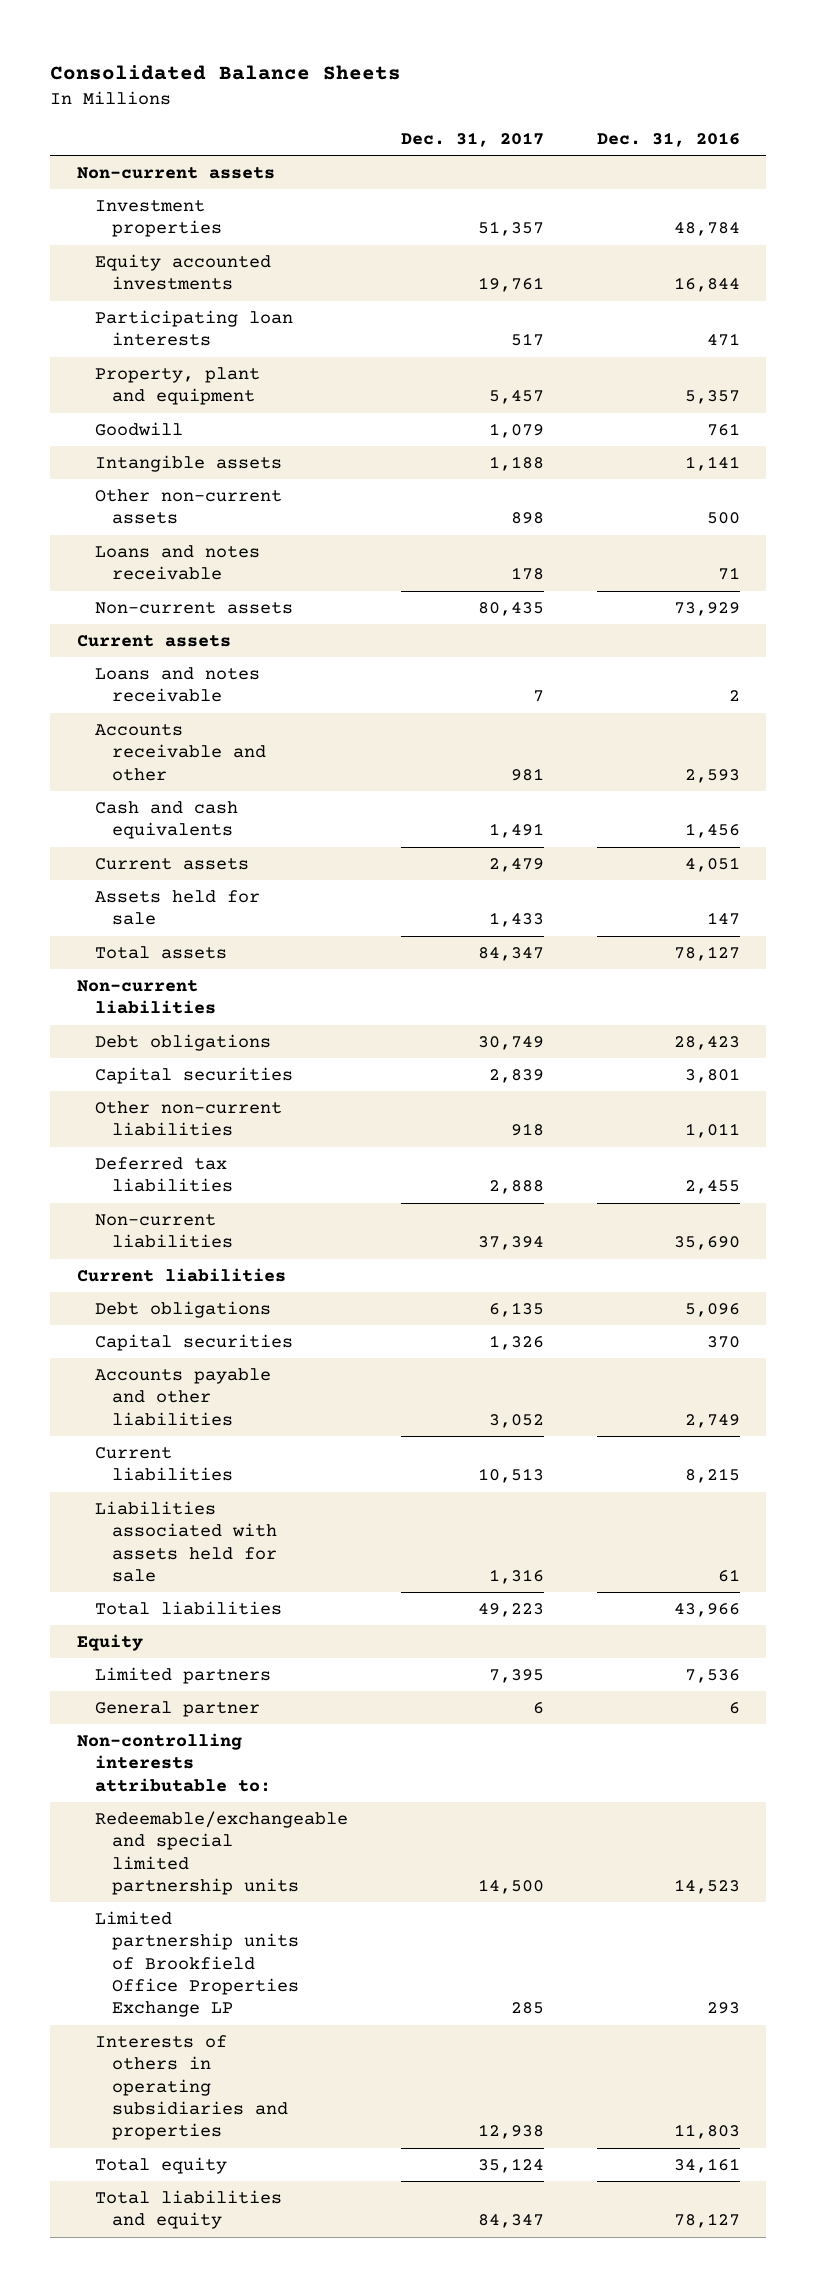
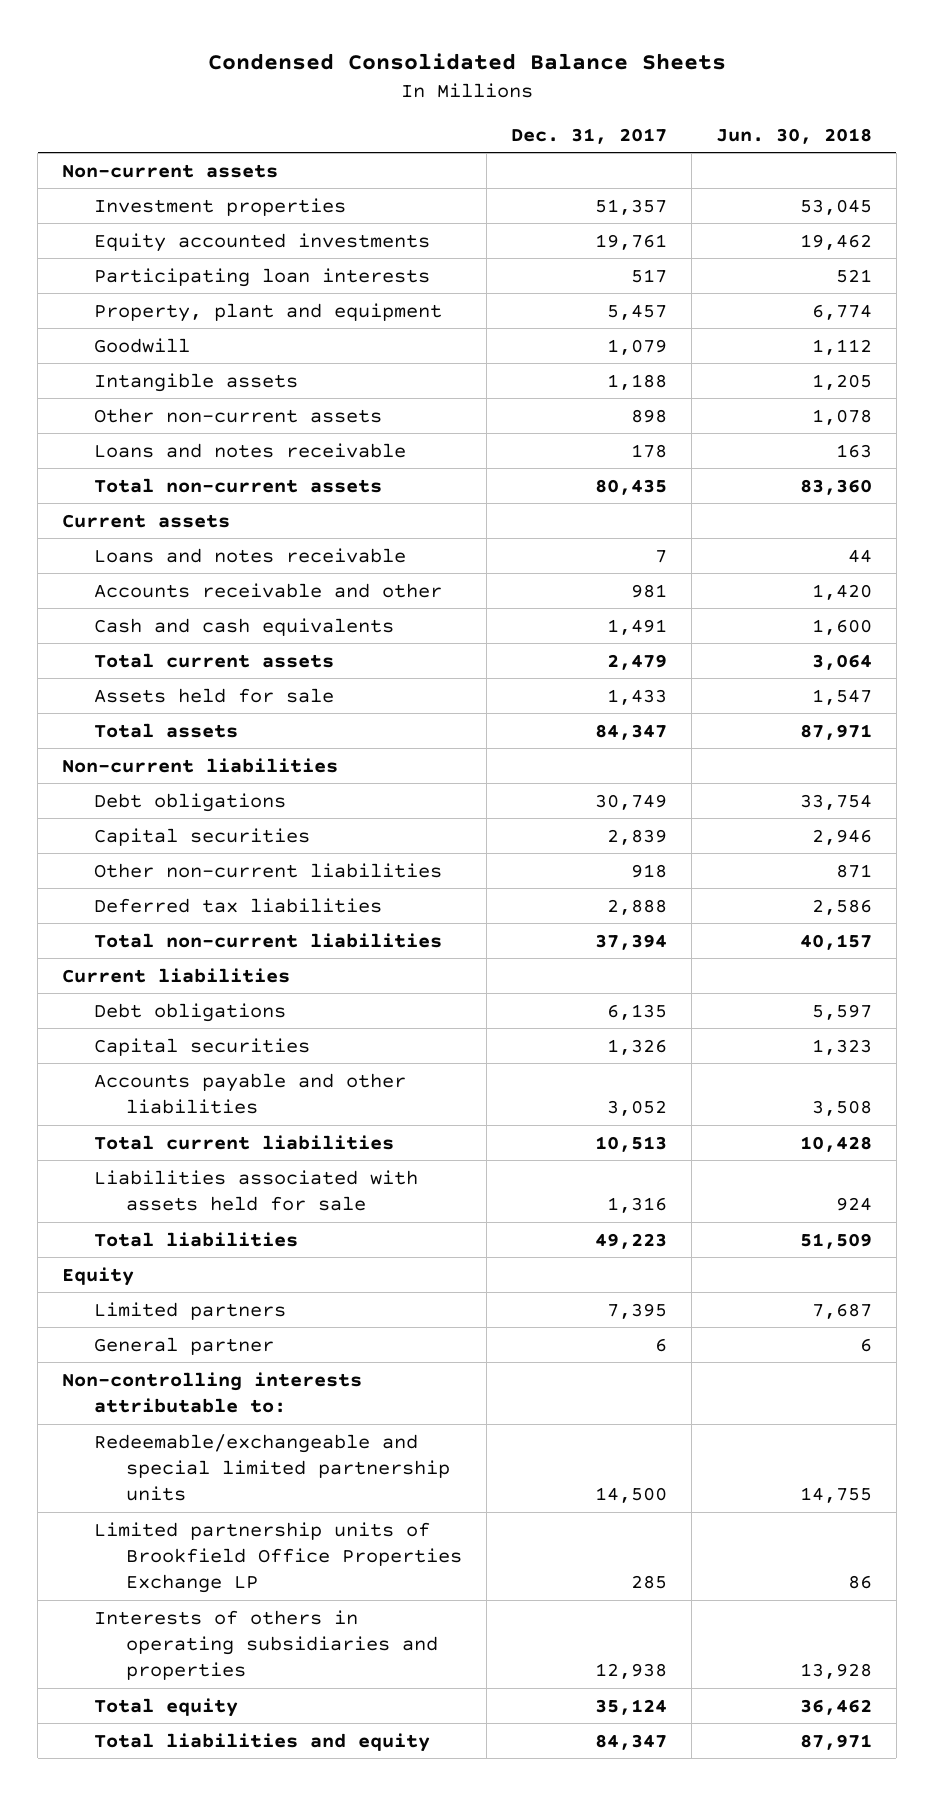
[50,64,402,80] Consolidated Balance Sheets -> [208,53,727,71] Condensed Consolidated Balance Sheets
[596,132,740,148] Dec. 31, 2016 -> none
none -> [715,127,872,144] Jun. 30, 2018
[94,602,293,615] Non-current assets -> [94,477,383,493] Total non-current assets
[94,858,249,871] Current assets -> [94,652,335,668] Total current assets
[94,1214,234,1249] Non-current liabilities -> [94,932,443,948] Total non-current liabilities
[94,1447,234,1482] Current liabilities -> [94,1134,395,1150] Total current liabilities

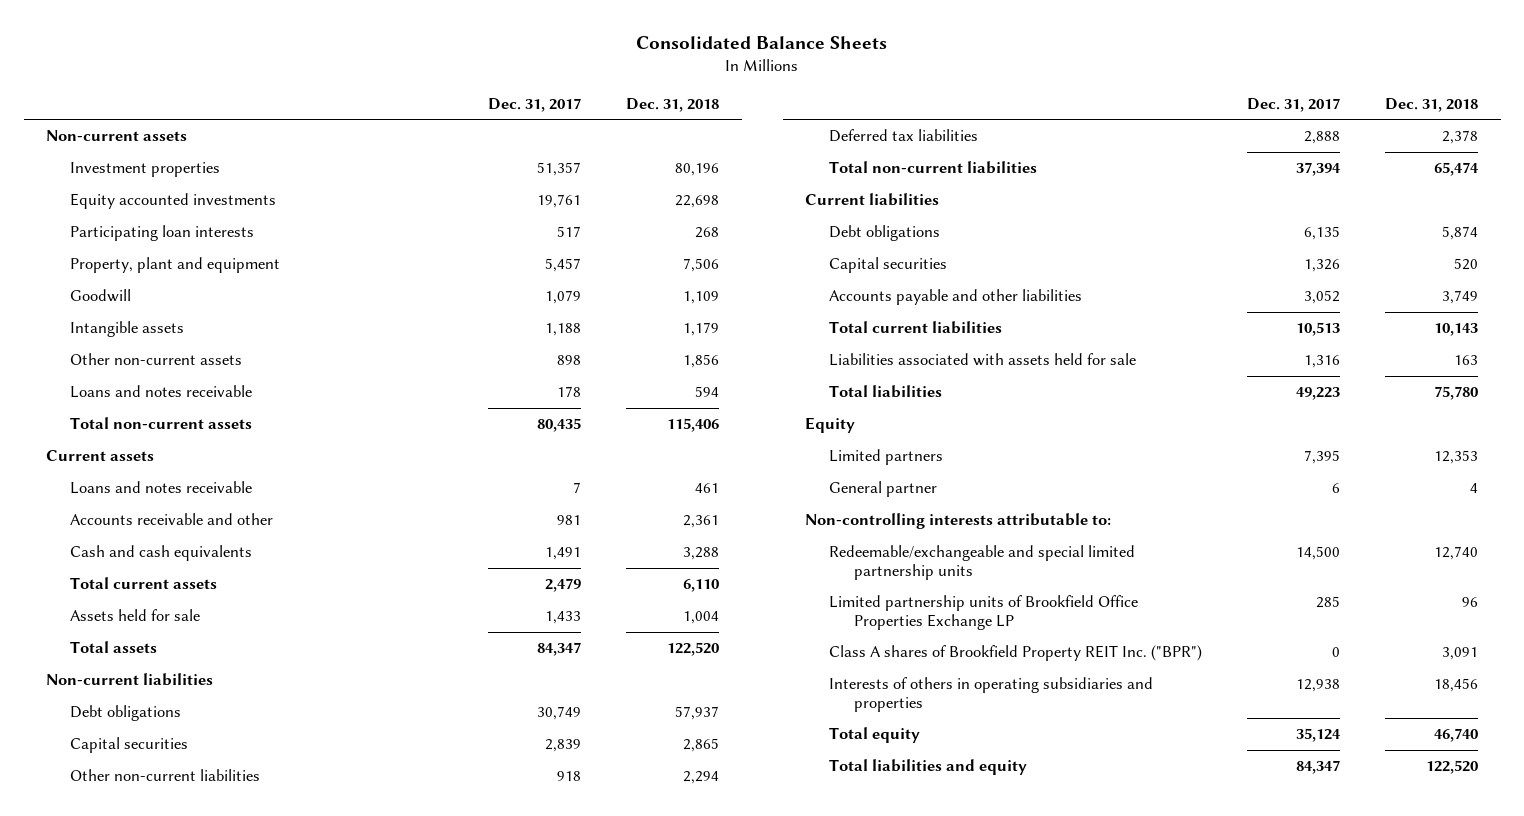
[208,53,727,71] Condensed Consolidated Balance Sheets -> [636,36,888,50] Consolidated Balance Sheets
[715,127,872,144] Jun. 30, 2018 -> none
none -> [626,97,720,112] Dec. 31, 2018
none -> [829,645,1203,662] Class A shares of Brookfield Property REIT Inc. ("BPR")

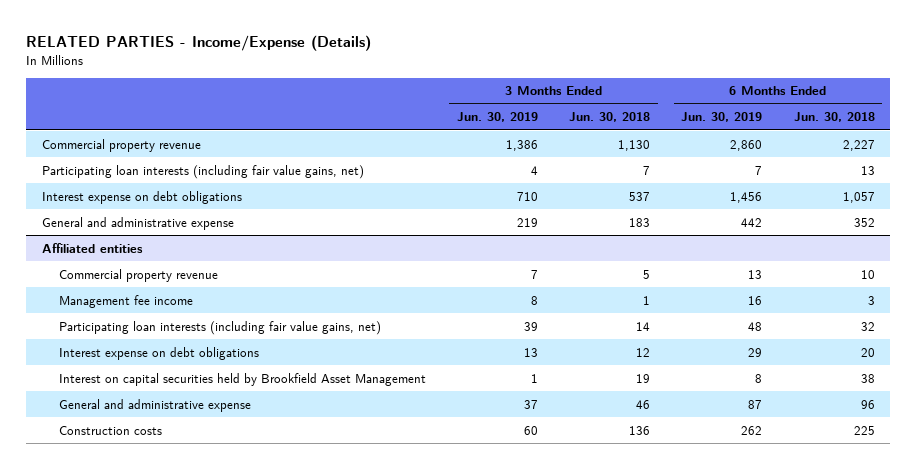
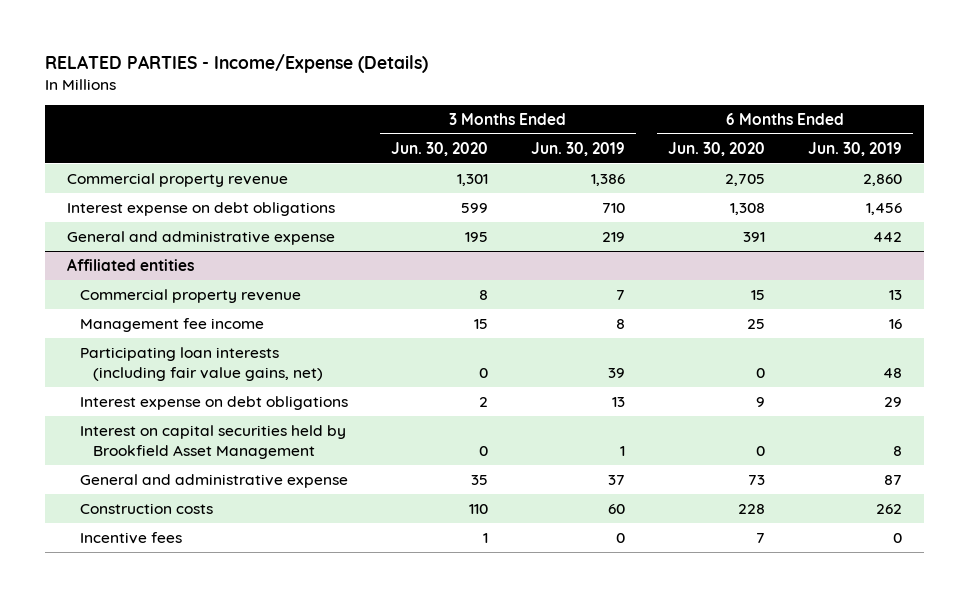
[569,112,651,123] Jun. 30, 2018 -> none
[793,112,875,123] Jun. 30, 2018 -> none
none -> [391,141,489,156] Jun. 30, 2020
none -> [668,141,766,156] Jun. 30, 2020
[41,164,364,179] Participating loan interests (including fair value gains, net) -> none
none -> [80,531,183,544] Incentive fees

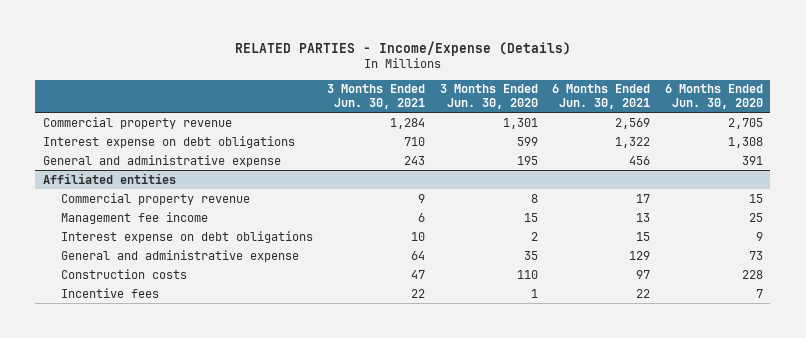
[531,141,626,156] Jun. 30, 2019 -> none
[808,141,903,156] Jun. 30, 2019 -> none
none -> [327,84,426,109] 3 Months Ended Jun. 30, 2021
none -> [552,84,651,109] 6 Months Ended Jun. 30, 2021
[80,346,324,381] Participating loan interests (including fair value gains, net) -> none
[80,424,347,459] Interest on capital securities held by Brookfield Asset Management -> none

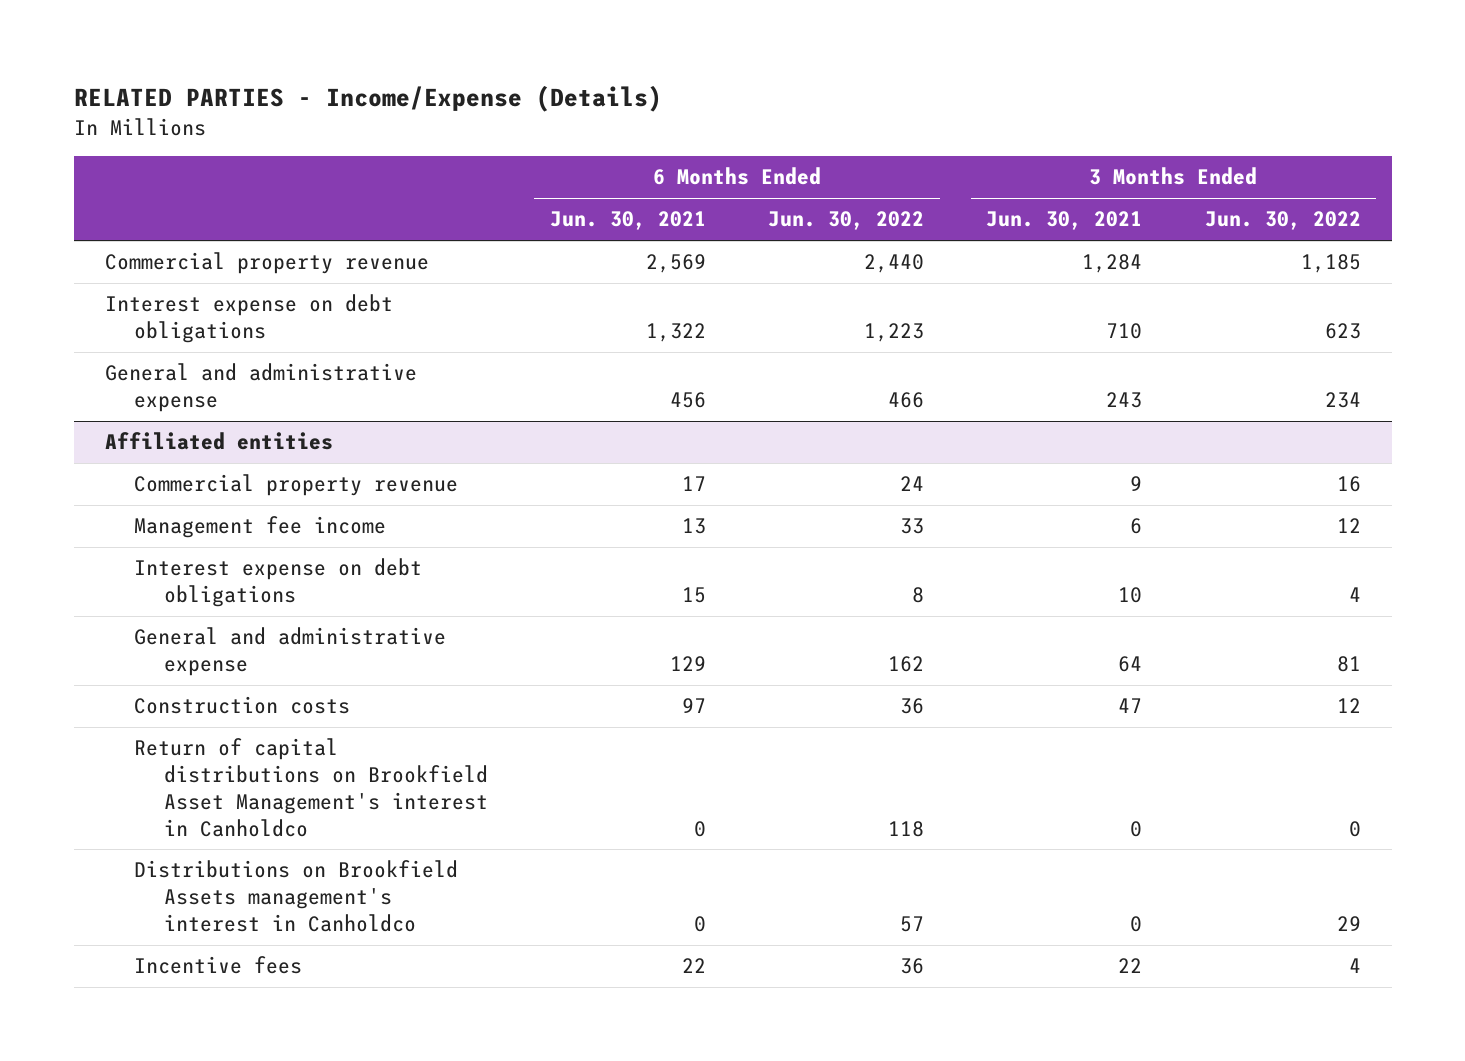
[439,84,538,109] 3 Months Ended Jun. 30, 2020 -> none
[665,84,764,109] 6 Months Ended Jun. 30, 2020 -> none
none -> [768,211,925,231] Jun. 30, 2022
none -> [1204,211,1361,231] Jun. 30, 2022
none -> [134,738,488,837] Return of capital distributions on Brookfield Asset Management's interest in Canholdco
none -> [134,860,459,932] Distributions on Brookfield Assets management's interest in Canholdco

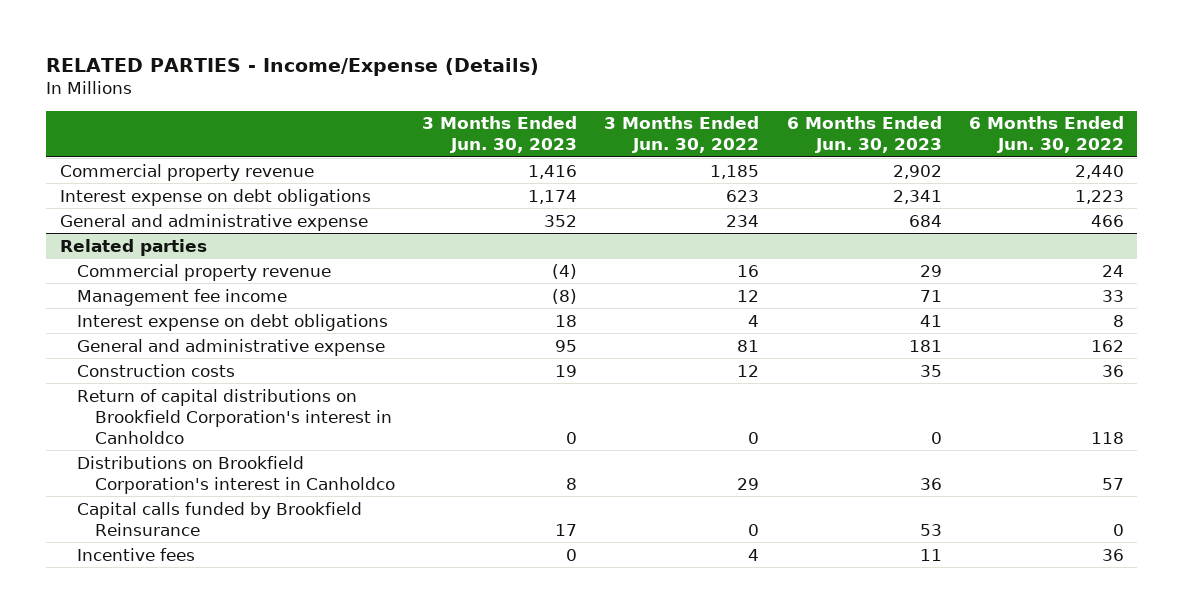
[549,211,706,231] Jun. 30, 2021 -> none
[986,211,1143,231] Jun. 30, 2021 -> none
none -> [422,116,578,154] 3 Months Ended Jun. 30, 2023
none -> [786,116,942,154] 6 Months Ended Jun. 30, 2023
[104,432,333,451] Affiliated entities -> [59,238,207,256] Related parties
[134,738,488,837] Return of capital distributions on Brookfield Asset Management's interest in Canholdco -> [77,388,393,444] Return of capital distributions on Brookfield Corporation's interest in Canholdco
[134,860,459,932] Distributions on Brookfield Assets management's interest in Canholdco -> [77,455,396,494] Distributions on Brookfield Corporation's interest in Canholdco
none -> [77,501,363,536] Capital calls funded by Brookfield Reinsurance

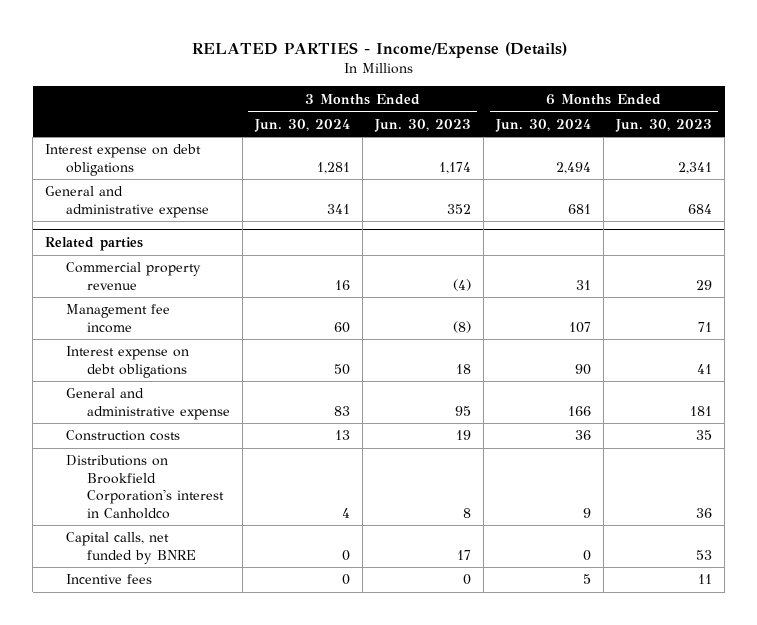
[604,116,760,154] 3 Months Ended Jun. 30, 2022 -> none
[968,116,1124,154] 6 Months Ended Jun. 30, 2022 -> none
none -> [253,118,350,132] Jun. 30, 2024
none -> [494,118,591,132] Jun. 30, 2024
[59,163,314,181] Commercial property revenue -> none
[77,388,393,444] Return of capital distributions on Brookfield Corporation's interest in Canholdco -> none
[77,501,363,536] Capital calls funded by Brookfield Reinsurance -> [65,532,196,564] Capital calls, net funded by BNRE

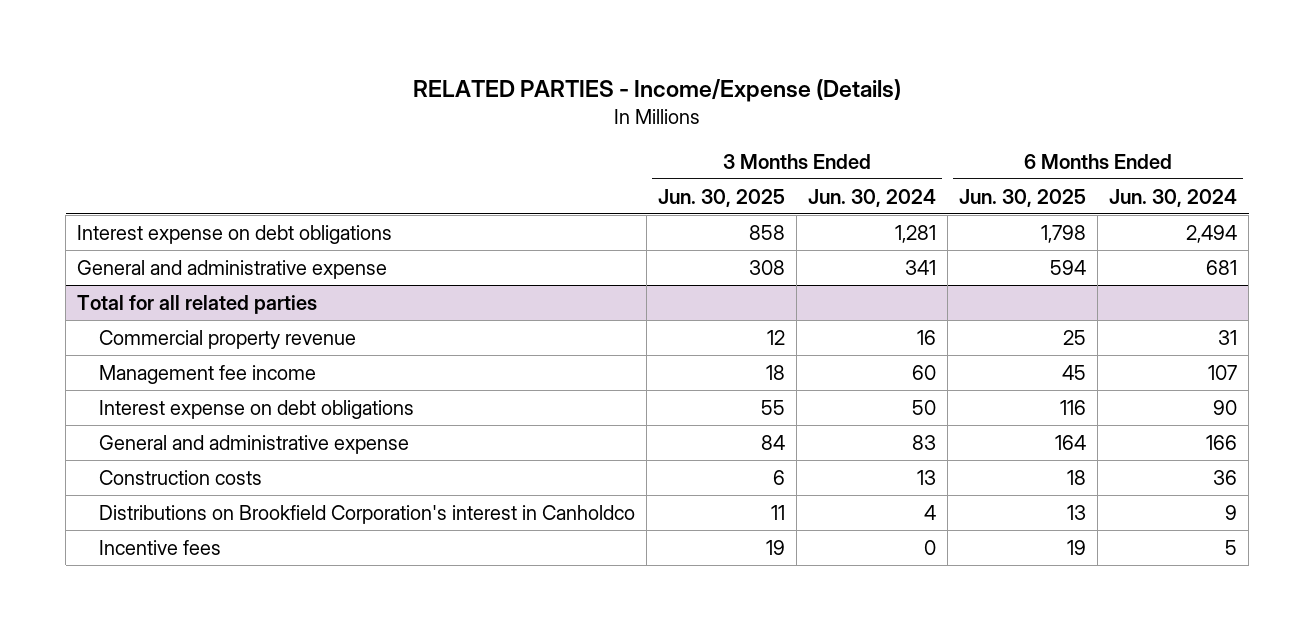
[373,118,471,132] Jun. 30, 2023 -> none
[615,118,713,132] Jun. 30, 2023 -> none
none -> [657,188,785,207] Jun. 30, 2025
none -> [959,188,1087,207] Jun. 30, 2025
[45,236,144,251] Related parties -> [77,294,318,314] Total for all related parties
[65,532,196,564] Capital calls, net funded by BNRE -> none

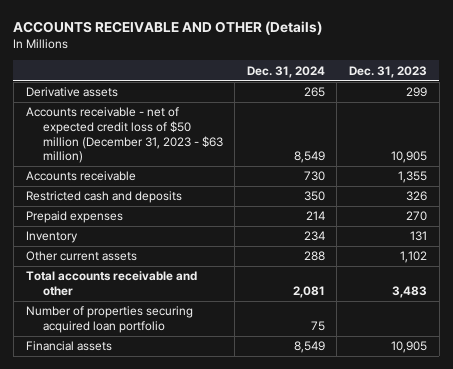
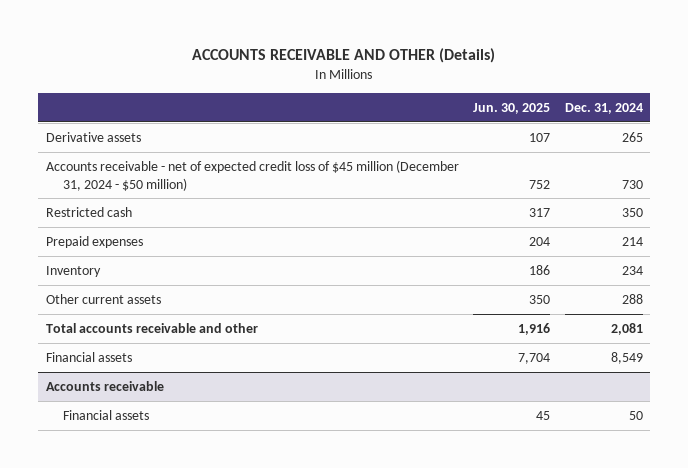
[349,65,428,78] Dec. 31, 2023 -> none
none -> [473,102,551,114] Jun. 30, 2025
[25,107,223,164] Accounts receivable - net of expected credit loss of $50 million (December 31, 2023 - $63 million) -> none
[25,171,136,182] Accounts receivable -> [45,159,459,191] Accounts receivable - net of expected credit loss of $45 million (December 31, 2024 - $50 million)
[25,191,182,204] Restricted cash and deposits -> [45,206,132,217] Restricted cash
[25,306,193,334] Number of properties securing acquired loan portfolio -> none
none -> [45,380,164,391] Accounts receivable
none -> [62,409,149,420] Financial assets

